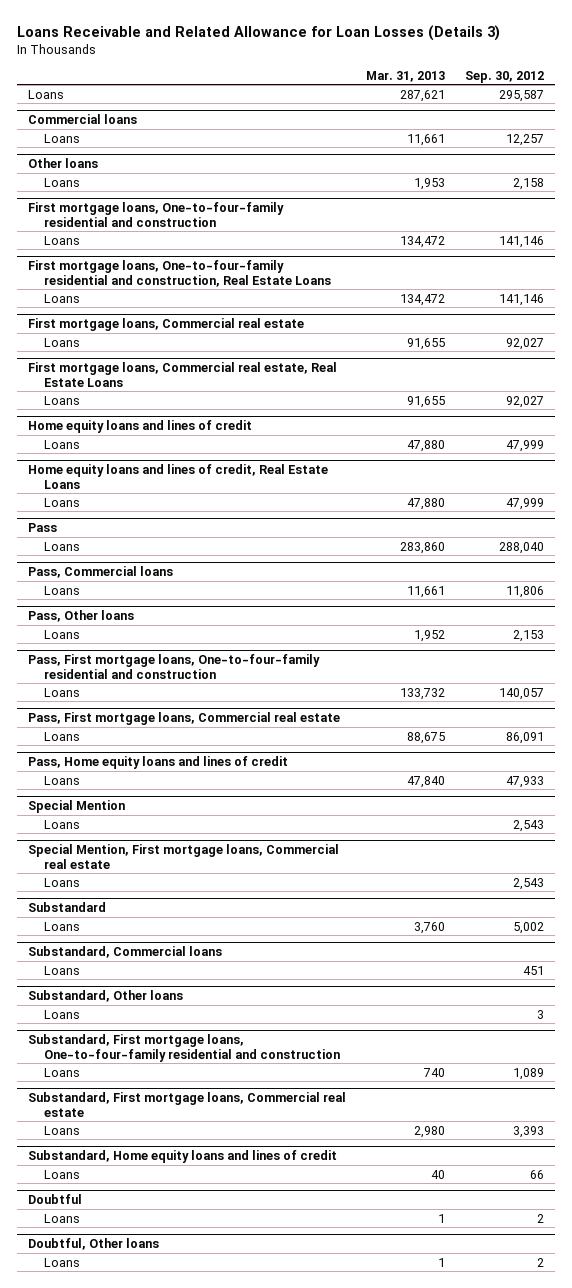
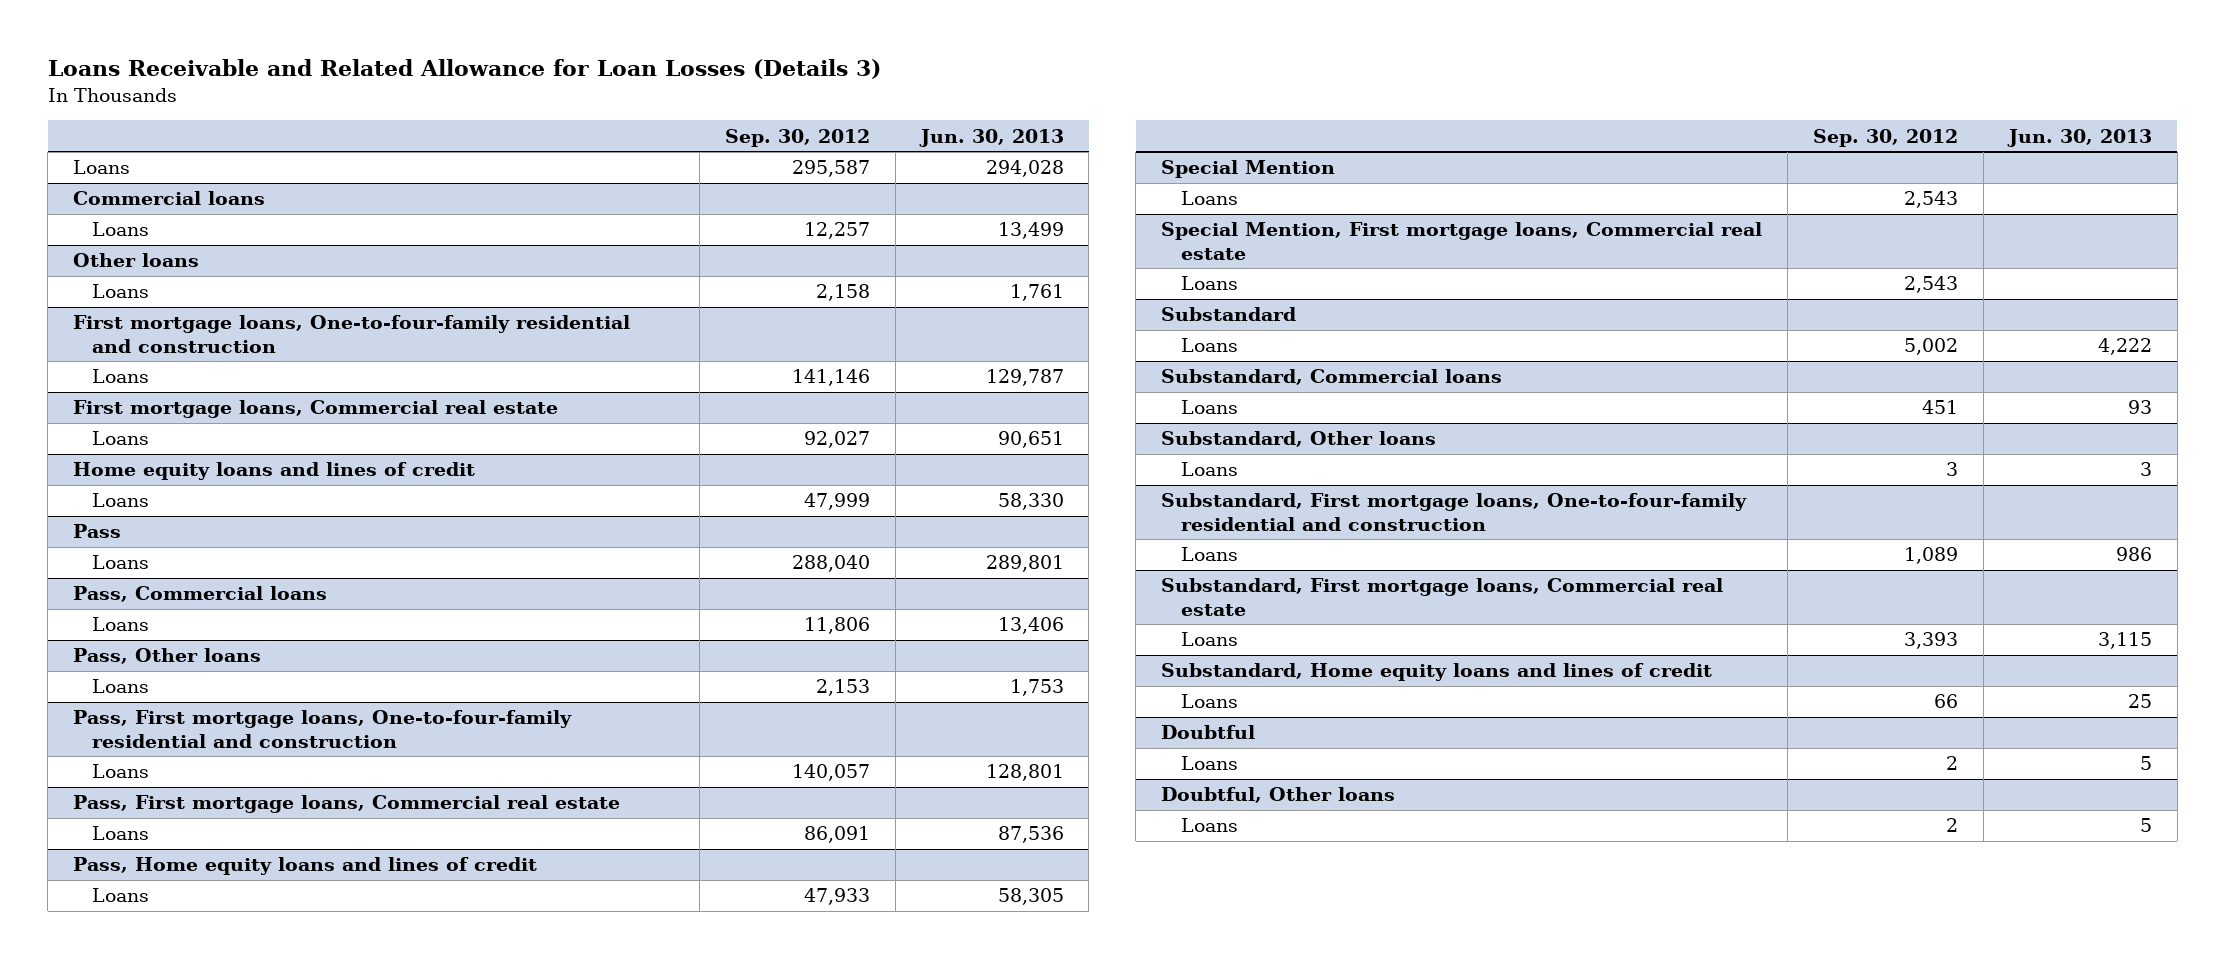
[365,70,445,82] Mar. 31, 2013 -> none
none -> [918,128,1064,147] Jun. 30, 2013
[27,259,332,287] First mortgage loans, One-to-four-family residential and construction, Real Estate Loans -> none
[44,293,81,303] Loans -> none
[27,361,337,387] First mortgage loans, Commercial real estate, Real Estate Loans -> none
[44,395,81,405] Loans -> none
[27,463,328,489] Home equity loans and lines of credit, Real Estate Loans -> none
[44,497,81,507] Loans -> none

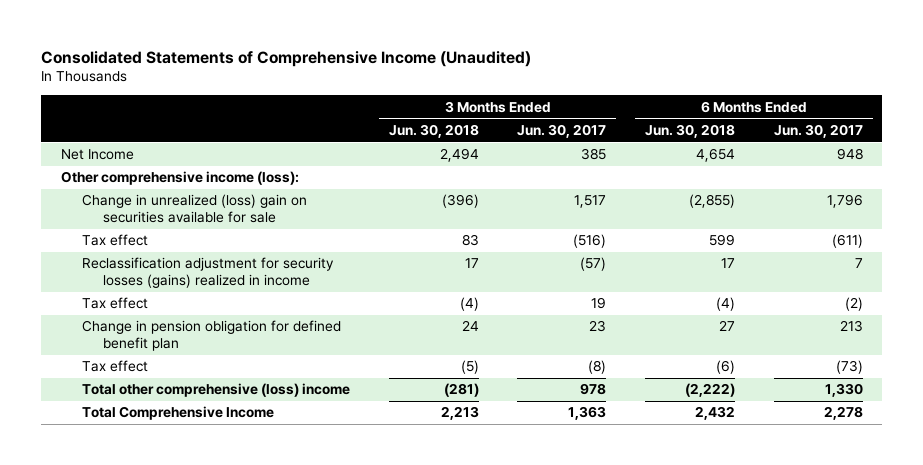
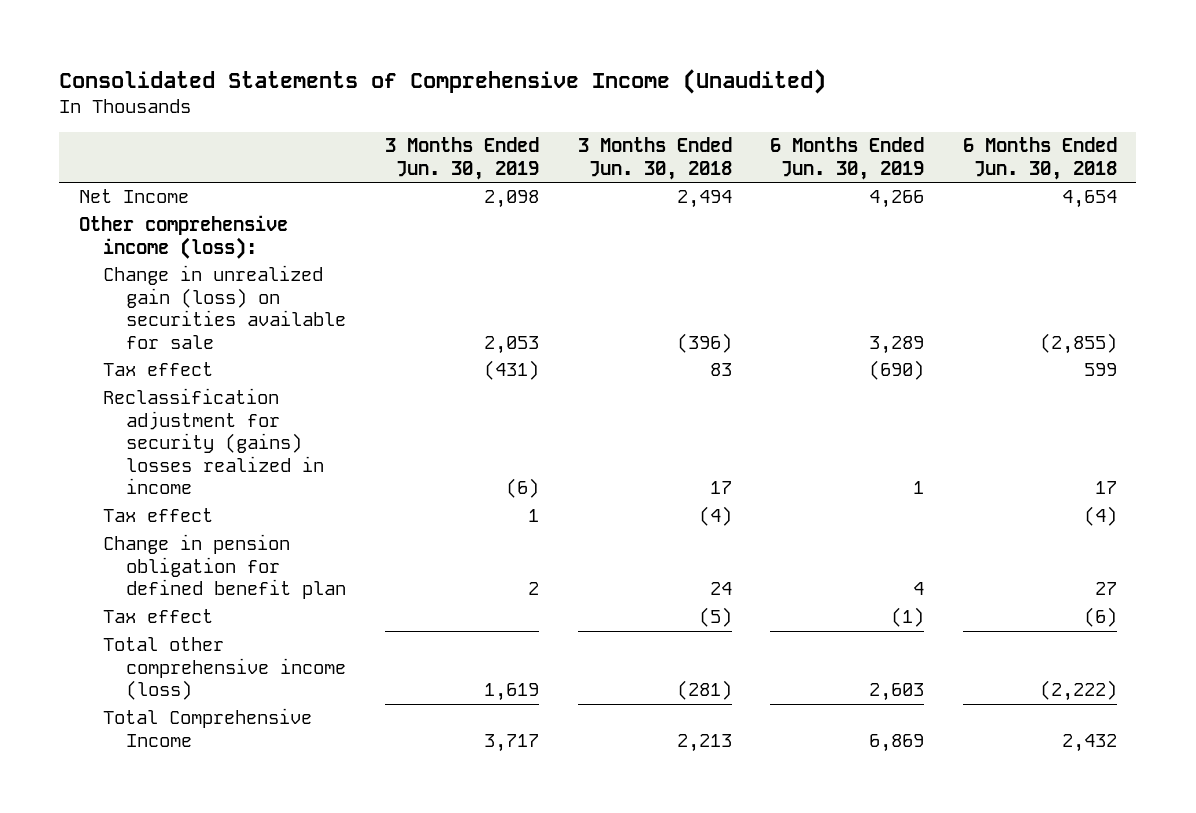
[517,123,607,138] Jun. 30, 2017 -> none
[773,123,863,138] Jun. 30, 2017 -> none
none -> [385,137,540,180] 3 Months Ended Jun. 30, 2019
none -> [770,137,925,180] 6 Months Ended Jun. 30, 2019
[81,194,307,224] Change in unrealized (loss) gain on securities available for sale -> [102,265,347,349] Change in unrealized gain (loss) on securities available for sale
[81,257,334,289] Reclassification adjustment for security losses (gains) realized in income -> [102,388,325,495] Reclassification adjustment for security (gains) losses realized in income
[81,383,350,398] Total other comprehensive (loss) income -> [102,637,347,701] Total other comprehensive income (loss)

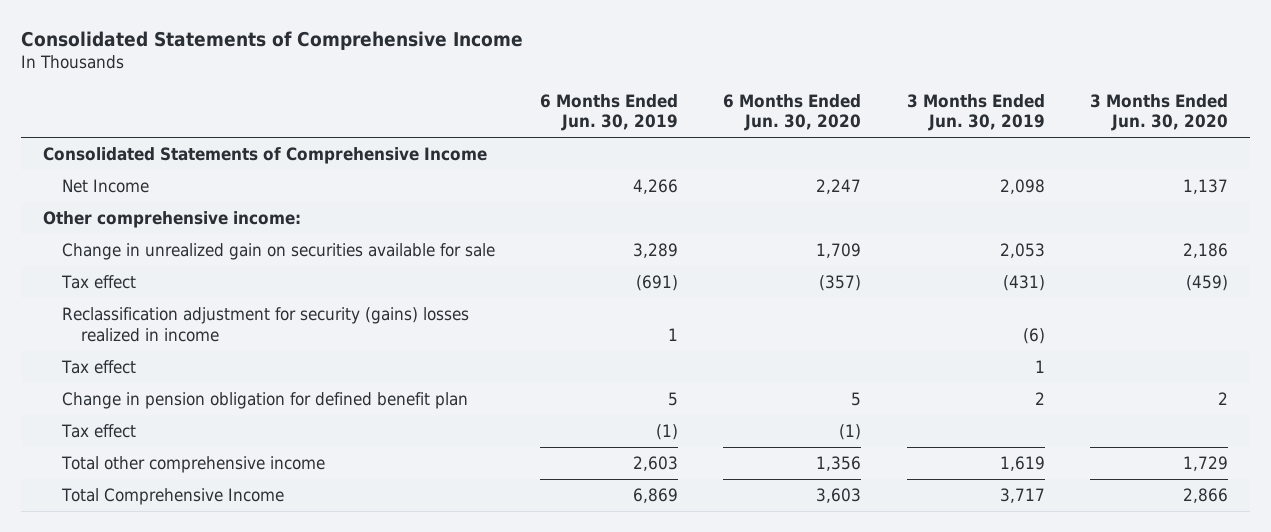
[59,69,827,95] Consolidated Statements of Comprehensive Income (Unaudited) -> [20,31,523,51] Consolidated Statements of Comprehensive Income
[577,137,732,180] 3 Months Ended Jun. 30, 2018 -> none
[963,137,1118,180] 6 Months Ended Jun. 30, 2018 -> none
none -> [723,93,862,132] 6 Months Ended Jun. 30, 2020
none -> [1089,93,1228,132] 3 Months Ended Jun. 30, 2020
none -> [43,146,488,164] Consolidated Statements of Comprehensive Income
[78,215,288,259] Other comprehensive income (loss): -> [43,210,302,228] Other comprehensive income:
[102,265,347,349] Change in unrealized gain (loss) on securities available for sale -> [61,242,495,260] Change in unrealized gain on securities available for sale
[869,360,925,381] (690) -> [636,274,679,291] (691)
[913,582,925,596] 4 -> [668,391,679,406] 5
[102,637,347,701] Total other comprehensive income (loss) -> [60,455,325,473] Total other comprehensive income

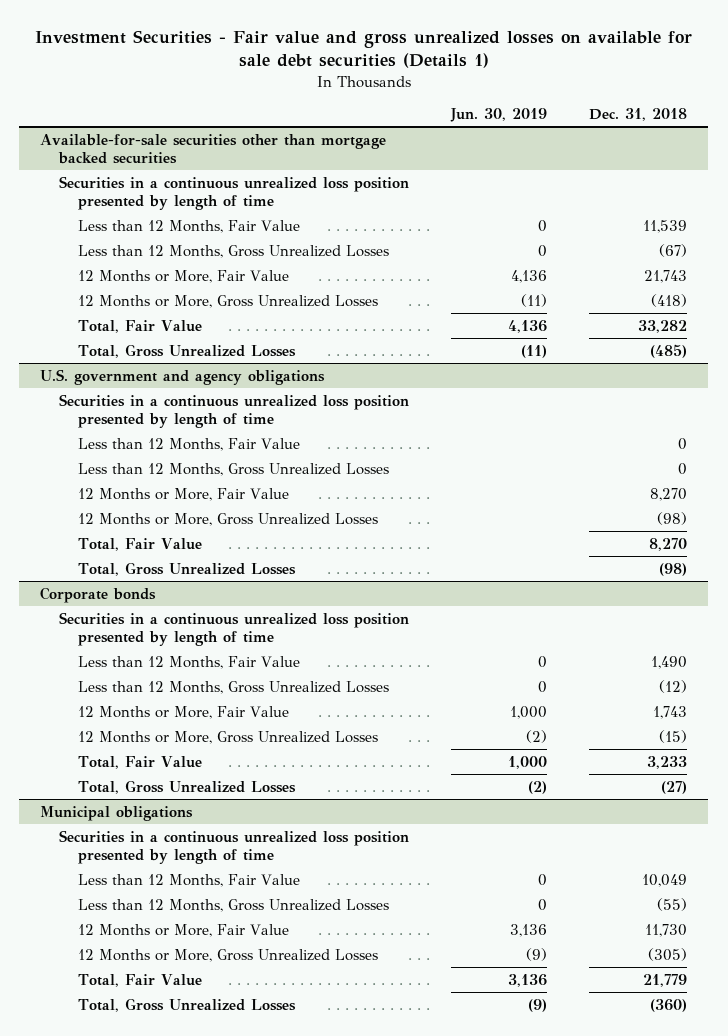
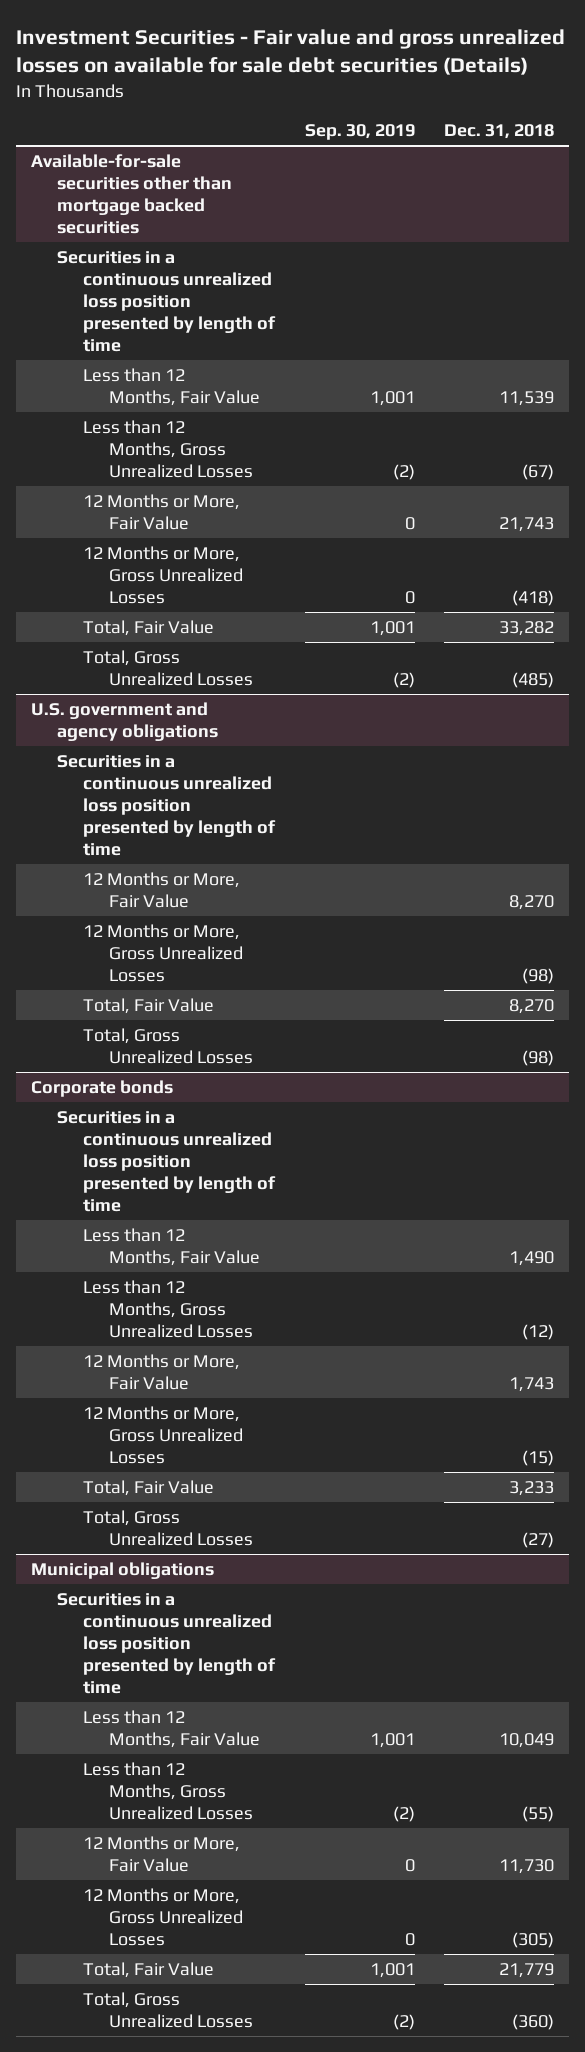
[34,29,692,69] Investment Securities - Fair value and gross unrealized losses on available for sale debt securities (Details 1) -> [16,29,566,76] Investment Securities - Fair value and gross unrealized losses on available for sale debt securities (Details)
[450,108,548,123] Jun. 30, 2019 -> none
none -> [304,123,415,140] Sep. 30, 2019
[77,437,300,451] Less than 12 Months, Fair Value -> none
[77,462,389,476] Less than 12 Months, Gross Unrealized Losses -> none

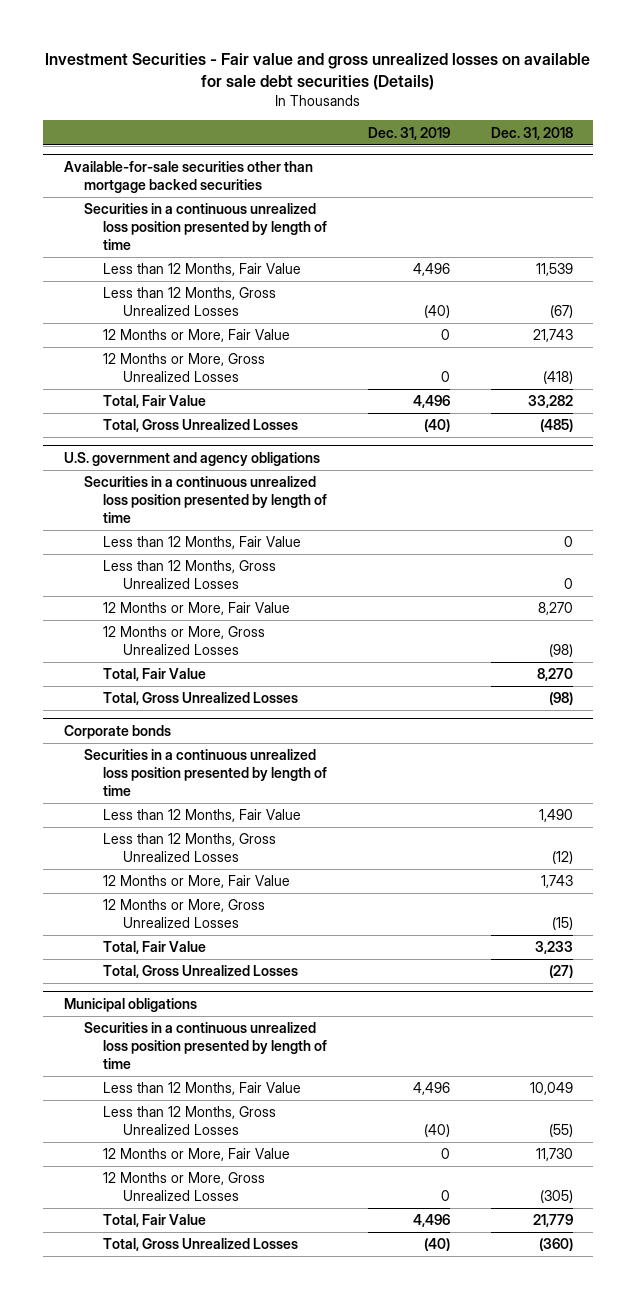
[304,123,415,140] Sep. 30, 2019 -> none
none -> [368,126,451,140] Dec. 31, 2019
none -> [103,536,302,550] Less than 12 Months, Fair Value
none -> [103,560,277,589] Less than 12 Months, Gross Unrealized Losses

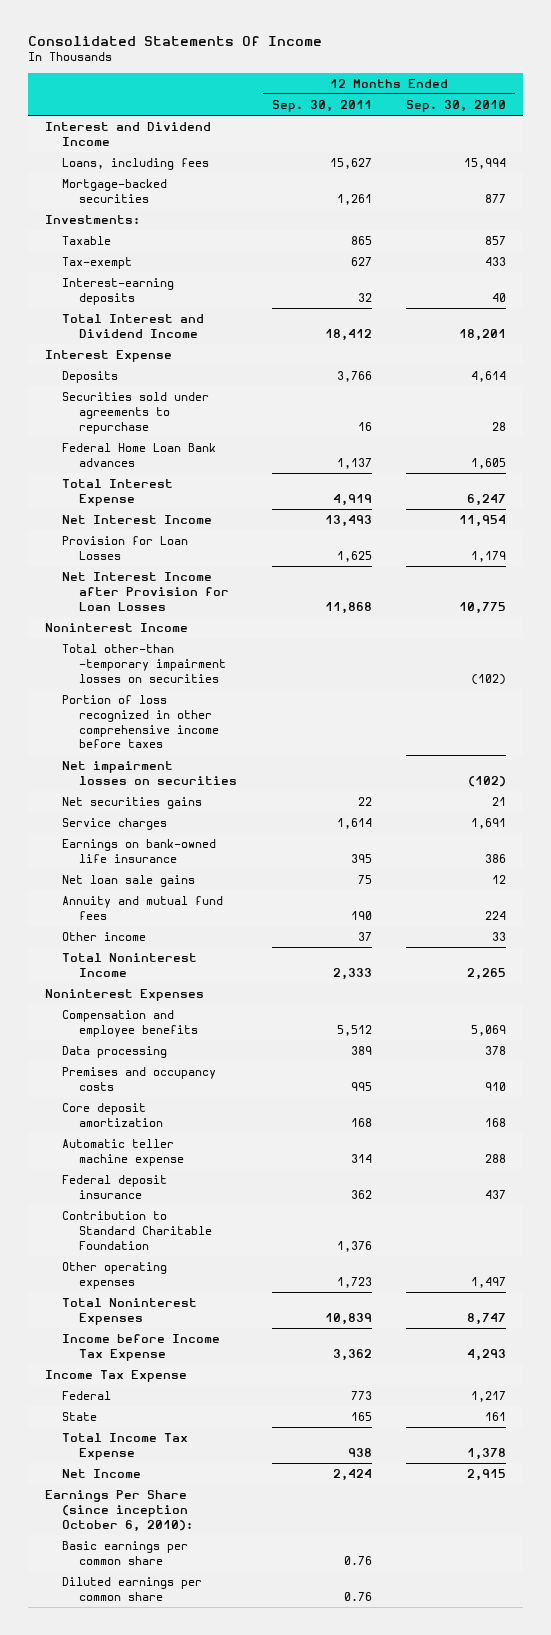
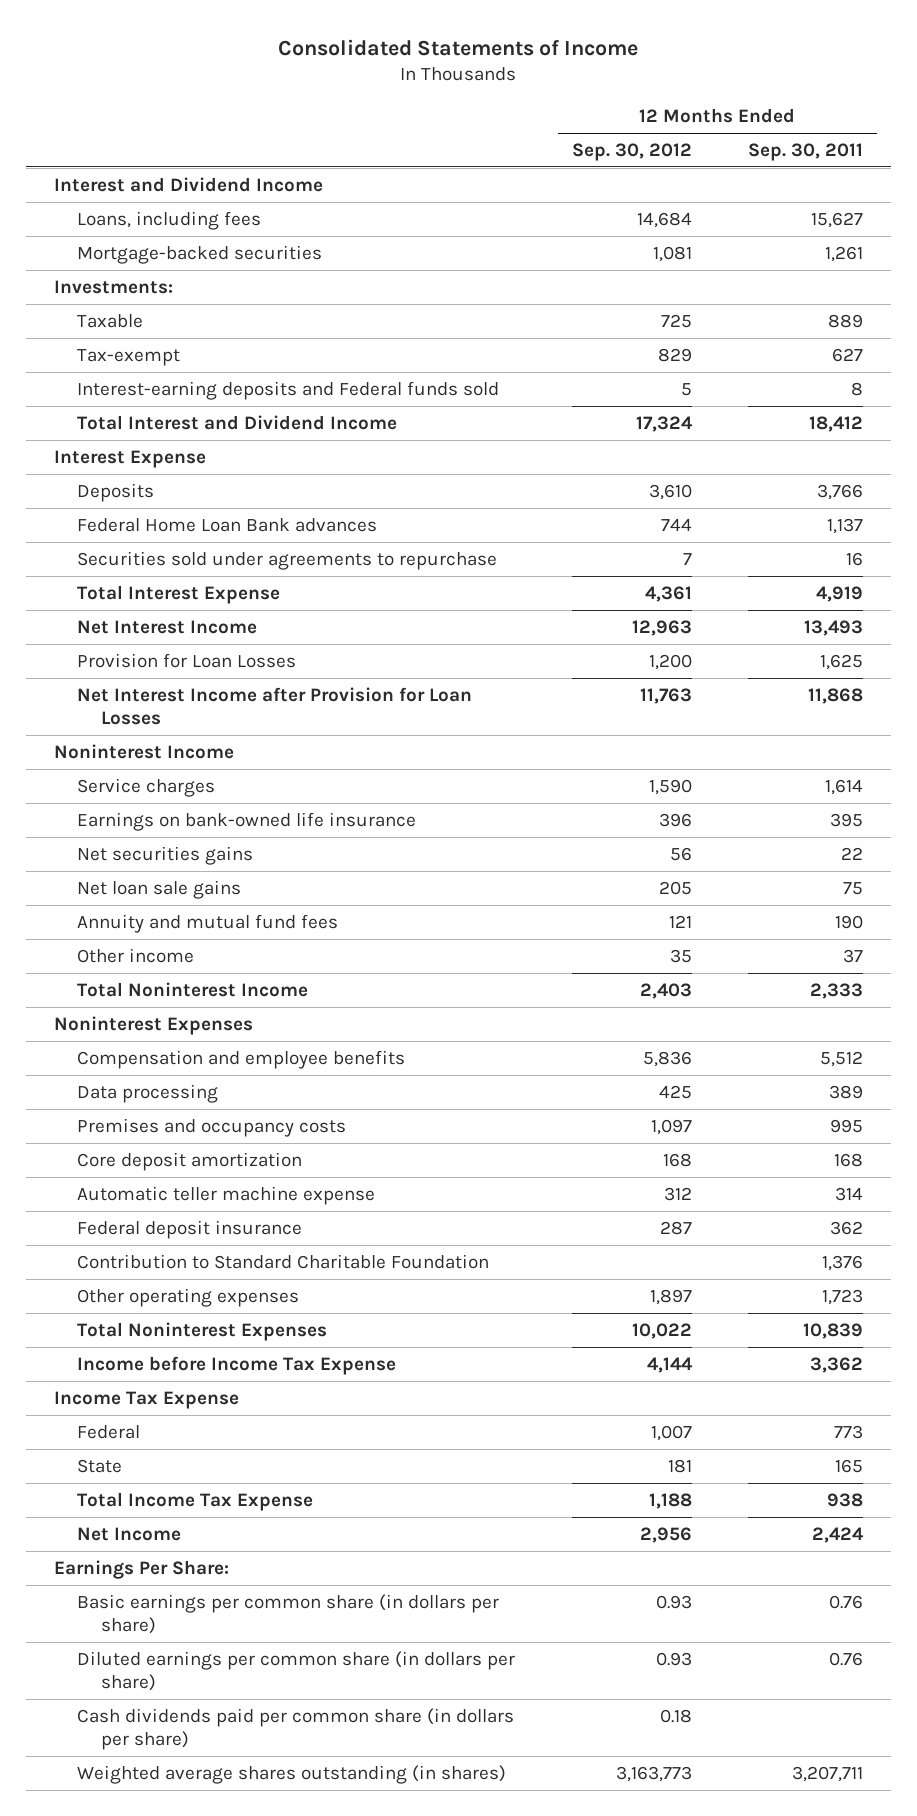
[27,35,322,46] Consolidated Statements Of Income -> [278,38,639,56] Consolidated Statements of Income
[405,99,506,112] Sep. 30, 2010 -> none
none -> [571,142,692,161] Sep. 30, 2012
[350,235,372,245] 865 -> [828,313,864,328] 889
[62,277,175,305] Interest-earning deposits -> [77,380,500,400] Interest-earning deposits and Federal funds sold
[357,292,372,302] 32 -> [851,381,864,396] 8
[62,391,210,434] Securities sold under agreements to repurchase -> [77,550,498,570] Securities sold under agreements to repurchase
[62,643,227,683] Total other-than -temporary impairment losses on securities -> none
[62,694,220,749] Portion of loss recognized in other comprehensive income before taxes -> none
[62,760,238,785] Net impairment losses on securities -> none
[62,796,203,809] Net securities gains -> [77,845,254,865] Net securities gains
[45,1489,194,1532] Earnings Per Share (since inception October 6, 2010): -> [53,1559,229,1579] Earnings Per Share:
[62,1540,189,1565] Basic earnings per common share -> [77,1593,500,1635] Basic earnings per common share (in dollars per share)
[62,1576,203,1601] Diluted earnings per common share -> [77,1650,516,1692] Diluted earnings per common share (in dollars per share)
none -> [77,1707,515,1751] Cash dividends paid per common share (in dollars per share)
none -> [77,1764,507,1784] Weighted average shares outstanding (in shares)

